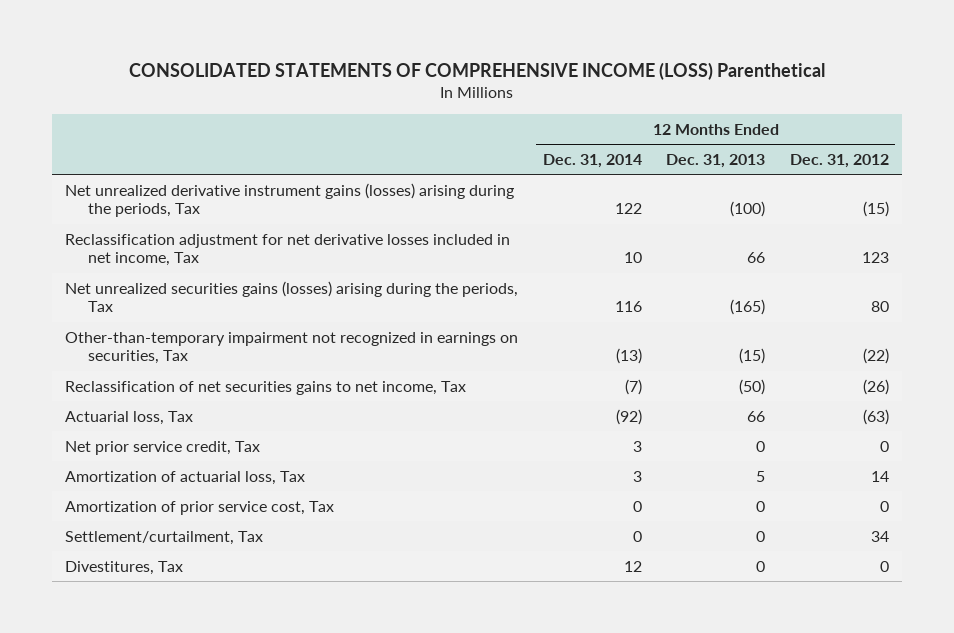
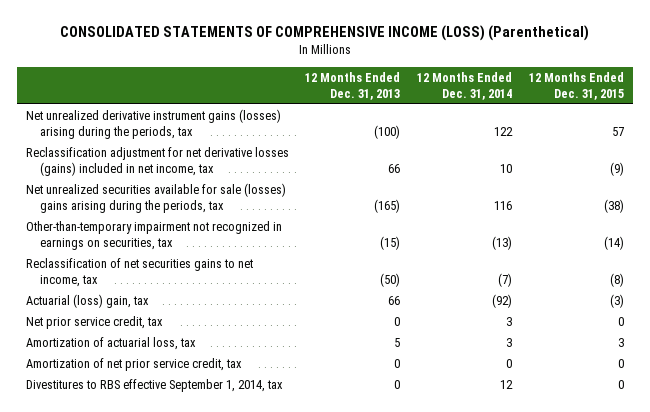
[128,61,825,80] CONSOLIDATED STATEMENTS OF COMPREHENSIVE INCOME (LOSS) Parenthetical -> [59,24,589,41] CONSOLIDATED STATEMENTS OF COMPREHENSIVE INCOME (LOSS) (Parenthetical)
[790,154,890,169] Dec. 31, 2012 -> none
none -> [529,71,625,100] 12 Months Ended Dec. 31, 2015
[64,530,263,545] Settlement/curtailment, Tax -> none
[64,182,514,218] Net unrealized derivative instrument gains (losses) arising during the periods, Tax -> [25,108,281,139] Net unrealized derivative instrument gains (losses) arising during the periods, tax
[64,233,510,267] Reclassification adjustment for net derivative losses included in net income, Tax -> [25,146,289,176] Reclassification adjustment for net derivative losses (gains) included in net income, tax
[64,280,518,313] Net unrealized securities gains (losses) arising during the periods, Tax -> [25,182,286,213] Net unrealized securities available for sale (losses) gains arising during the periods, tax
[64,331,518,365] Other-than-temporary impairment not recognized in earnings on securities, Tax -> [25,220,282,250] Other-than-temporary impairment not recognized in earnings on securities, tax
[64,380,466,395] Reclassification of net securities gains to net income, Tax -> [25,257,253,287] Reclassification of net securities gains to net income, tax
[64,410,193,425] Actuarial loss, Tax -> [25,293,149,308] Actuarial (loss) gain, tax
[64,440,260,455] Net prior service credit, Tax -> [25,315,163,329] Net prior service credit, tax
[64,470,305,485] Amortization of actuarial loss, Tax -> [25,336,196,350] Amortization of actuarial loss, tax
[64,500,334,515] Amortization of prior service cost, Tax -> [25,357,242,371] Amortization of net prior service credit, tax
[64,560,183,575] Divestitures, Tax -> [25,378,283,392] Divestitures to RBS effective September 1, 2014, tax

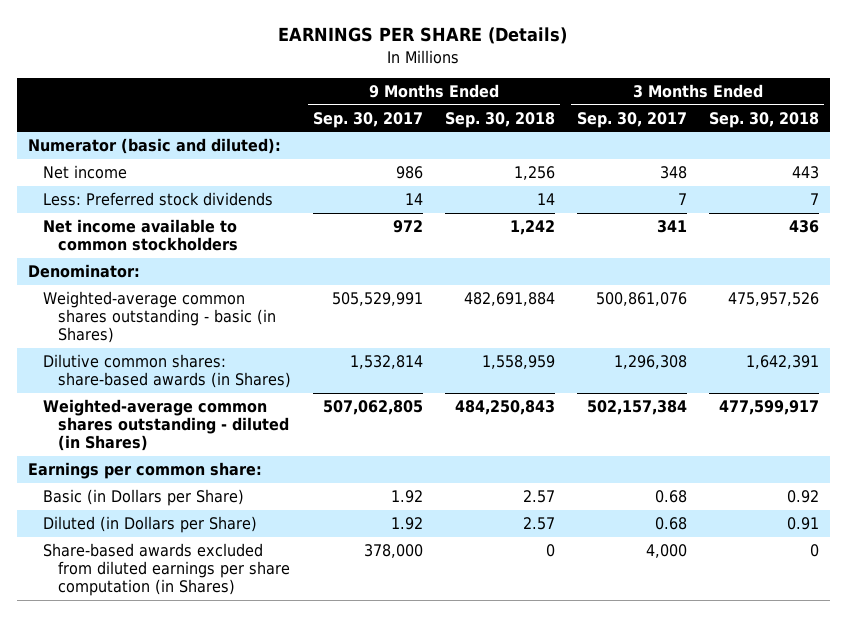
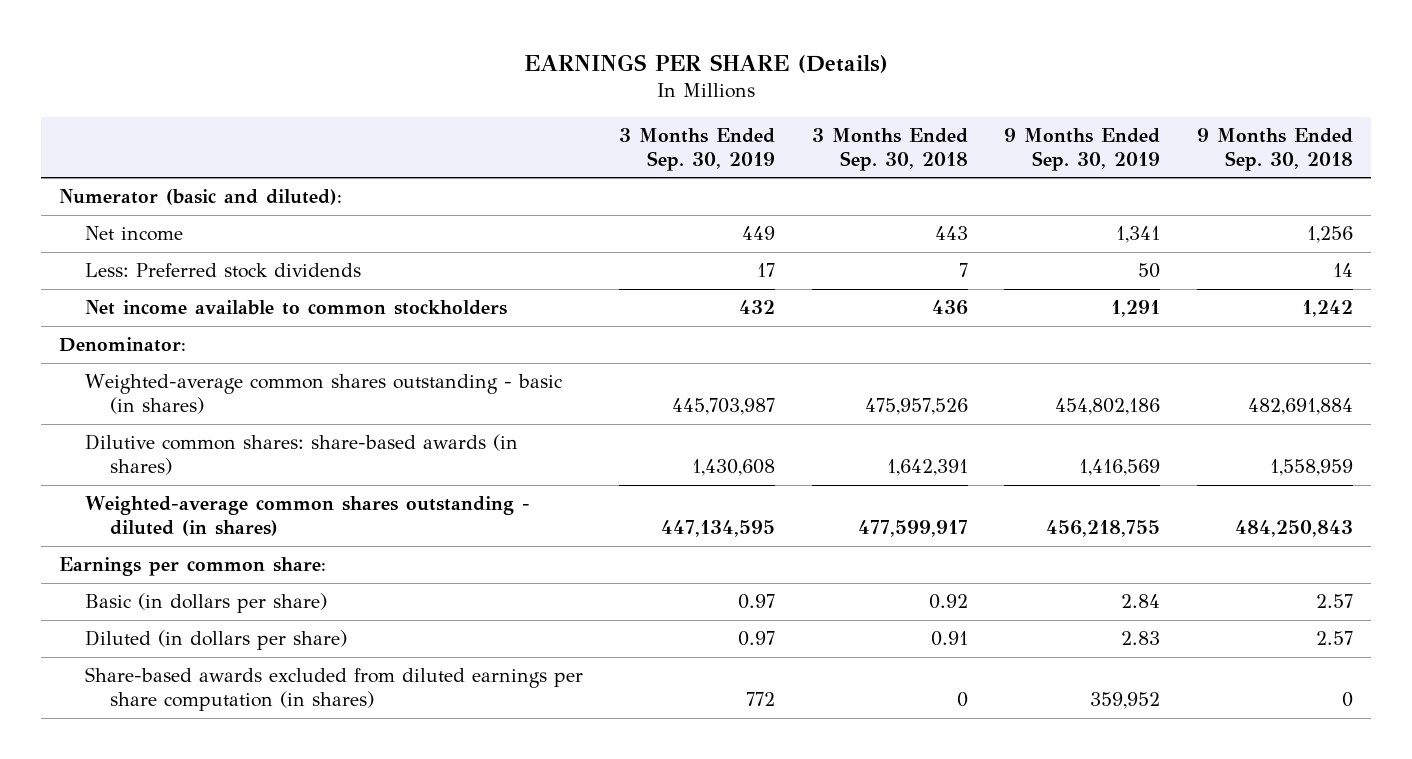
[313,111,424,128] Sep. 30, 2017 -> none
[576,111,687,128] Sep. 30, 2017 -> none
none -> [619,127,776,171] 3 Months Ended Sep. 30, 2019
none -> [1004,127,1161,171] 9 Months Ended Sep. 30, 2019
[43,291,277,344] Weighted-average common shares outstanding - basic (in Shares) -> [84,374,562,415] Weighted-average common shares outstanding - basic (in shares)
[43,354,292,389] Dilutive common shares: share-based awards (in Shares) -> [84,434,518,476] Dilutive common shares: share-based awards (in shares)
[43,399,290,452] Weighted-average common shares outstanding - diluted (in Shares) -> [84,496,530,537] Weighted-average common shares outstanding - diluted (in shares)
[43,489,245,507] Basic (in Dollars per Share) -> [84,593,327,614] Basic (in dollars per share)
[43,516,258,534] Diluted (in Dollars per Share) -> [84,630,347,651] Diluted (in dollars per share)
[43,543,291,597] Share-based awards excluded from diluted earnings per share computation (in Shares) -> [84,667,583,712] Share-based awards excluded from diluted earnings per share computation (in shares)

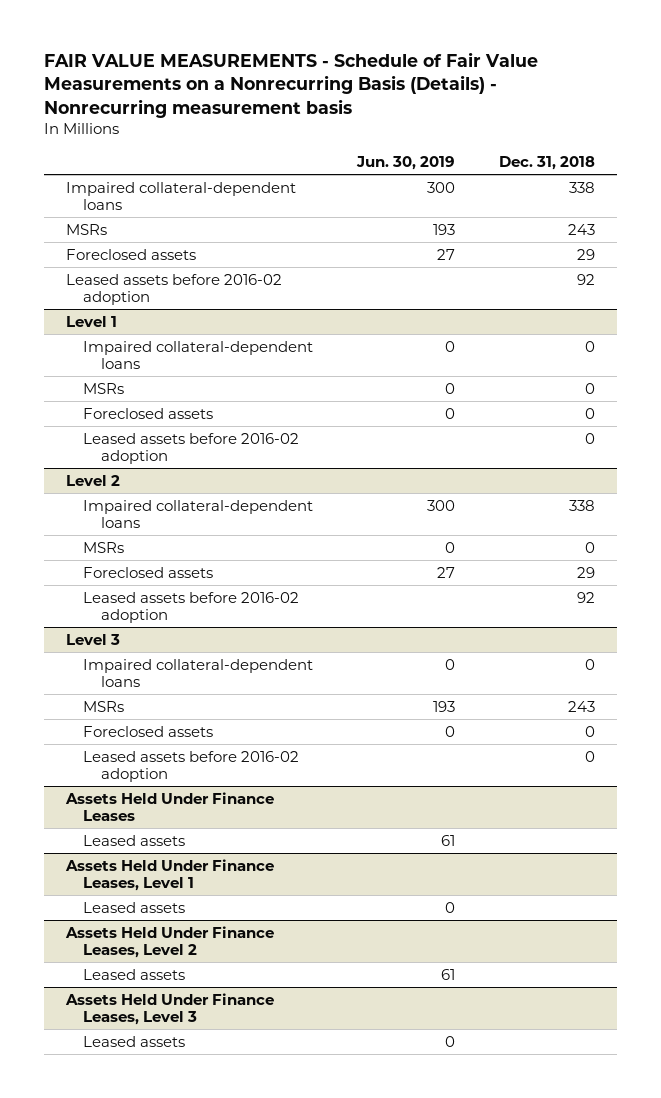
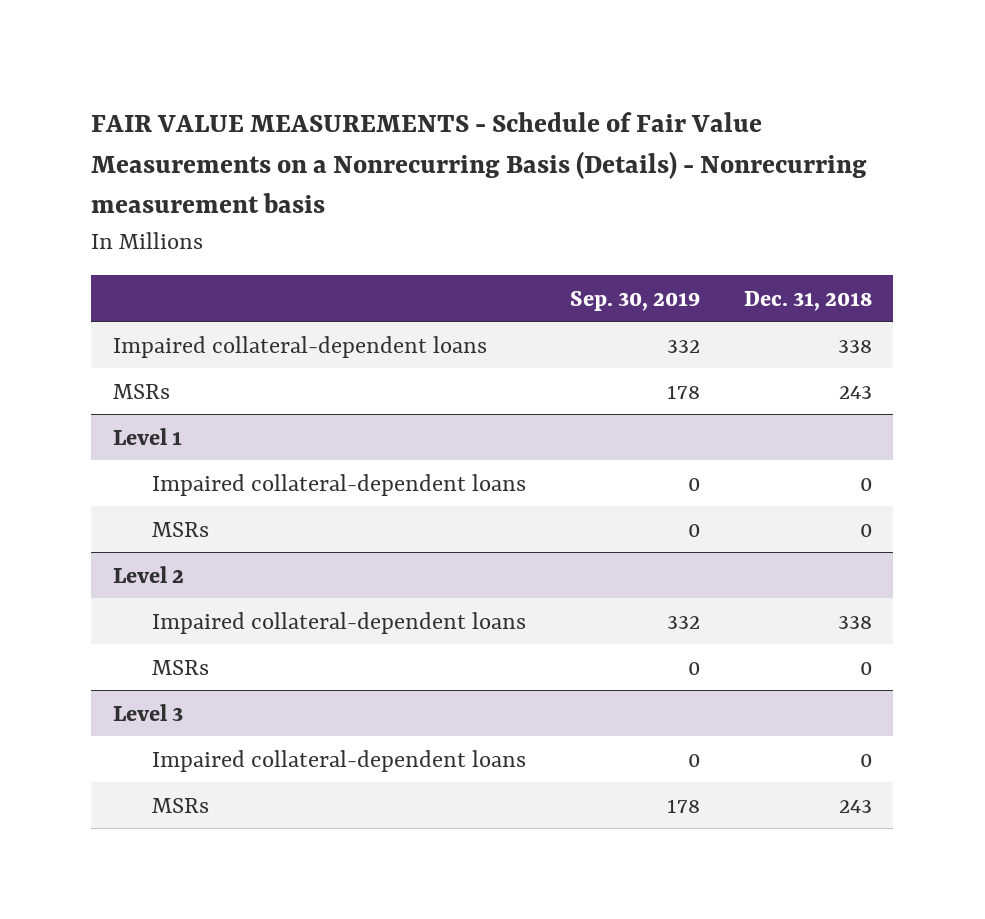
[356,155,456,170] Jun. 30, 2019 -> none
none -> [569,290,700,311] Sep. 30, 2019
[65,248,196,260] Foreclosed assets -> none
[65,273,282,306] Leased assets before 2016-02 adoption -> none
[83,407,214,419] Foreclosed assets -> none
[83,432,300,465] Leased assets before 2016-02 adoption -> none
[83,566,214,578] Foreclosed assets -> none
[83,591,300,624] Leased assets before 2016-02 adoption -> none
[83,725,214,737] Foreclosed assets -> none
[83,750,300,783] Leased assets before 2016-02 adoption -> none
[64,791,274,822] Assets Held Under Finance Leases -> none
[83,834,186,846] Leased assets -> none
[64,858,274,892] Assets Held Under Finance Leases, Level 1 -> none
[83,901,186,913] Leased assets -> none
[64,925,274,959] Assets Held Under Finance Leases, Level 2 -> none
[83,968,186,980] Leased assets -> none
[64,992,274,1026] Assets Held Under Finance Leases, Level 3 -> none
[83,1035,186,1047] Leased assets -> none

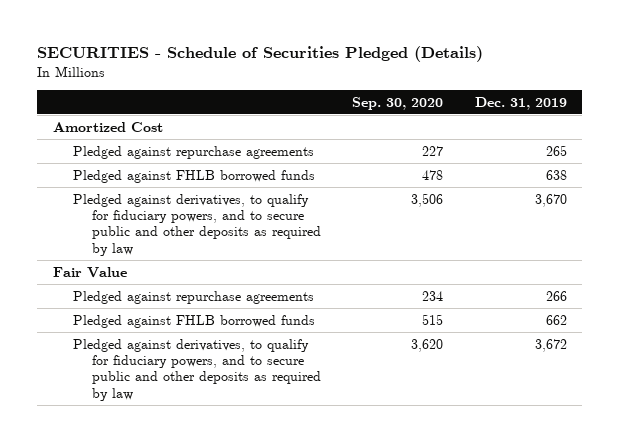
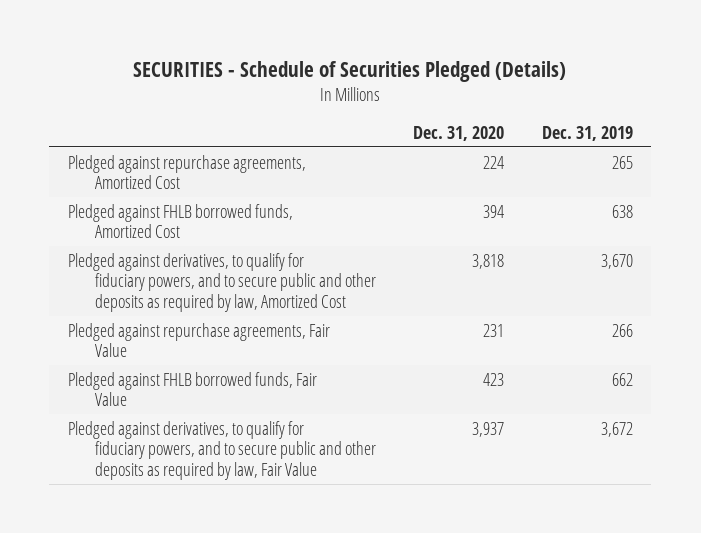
[352,96,444,110] Sep. 30, 2020 -> none
none -> [413,125,505,141] Dec. 31, 2020
[52,121,163,132] Amortized Cost -> none
[52,266,127,278] Fair Value -> none
[72,145,314,159] Pledged against repurchase agreements -> [68,154,307,190] Pledged against repurchase agreements, Amortized Cost
[72,169,315,183] Pledged against FHLB borrowed funds -> [68,203,294,239] Pledged against FHLB borrowed funds, Amortized Cost
[72,193,322,256] Pledged against derivatives, to qualify for fiduciary powers, and to secure public and other deposits as required by law -> [68,252,377,313] Pledged against derivatives, to qualify for fiduciary powers, and to secure public and other deposits as required by law, Amortized Cost
[72,290,314,304] Pledged against repurchase agreements -> [68,322,331,358] Pledged against repurchase agreements, Fair Value
[72,314,315,328] Pledged against FHLB borrowed funds -> [68,371,318,407] Pledged against FHLB borrowed funds, Fair Value
[72,338,322,401] Pledged against derivatives, to qualify for fiduciary powers, and to secure public and other deposits as required by law -> [68,420,377,481] Pledged against derivatives, to qualify for fiduciary powers, and to secure public and other deposits as required by law, Fair Value

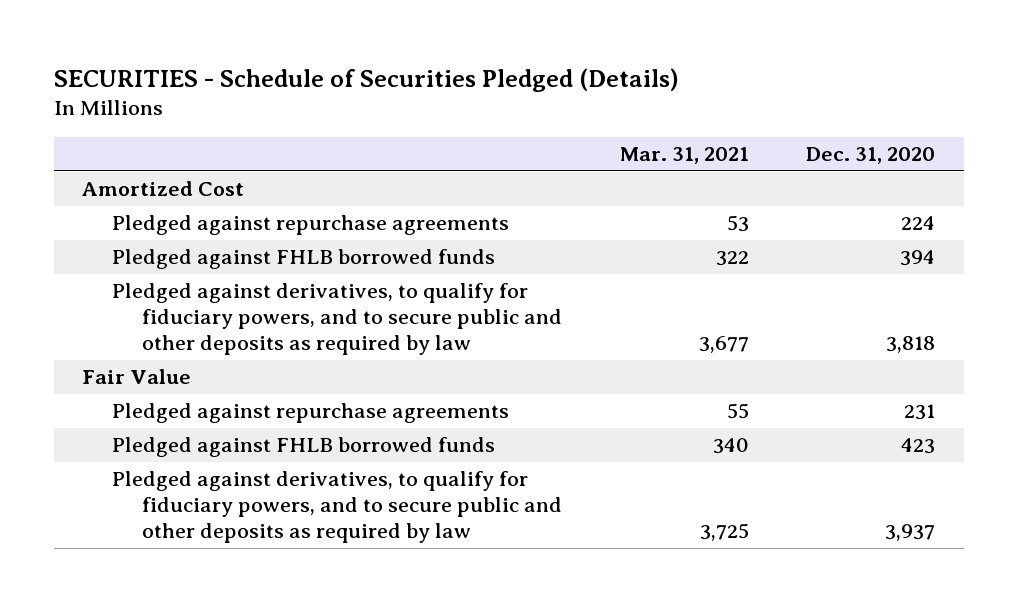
[541,125,633,141] Dec. 31, 2019 -> none
none -> [619,147,749,165] Mar. 31, 2021
none -> [82,181,245,197] Amortized Cost
[68,154,307,190] Pledged against repurchase agreements, Amortized Cost -> [112,215,510,236] Pledged against repurchase agreements
[68,203,294,239] Pledged against FHLB borrowed funds, Amortized Cost -> [112,249,496,270] Pledged against FHLB borrowed funds
[68,252,377,313] Pledged against derivatives, to qualify for fiduciary powers, and to secure public and other deposits as required by law, Amortized Cost -> [112,283,563,355] Pledged against derivatives, to qualify for fiduciary powers, and to secure public and other deposits as required by law
none -> [82,369,192,385] Fair Value
[68,322,331,358] Pledged against repurchase agreements, Fair Value -> [112,403,510,424] Pledged against repurchase agreements
[68,371,318,407] Pledged against FHLB borrowed funds, Fair Value -> [112,437,496,458] Pledged against FHLB borrowed funds
[68,420,377,481] Pledged against derivatives, to qualify for fiduciary powers, and to secure public and other deposits as required by law, Fair Value -> [112,471,563,543] Pledged against derivatives, to qualify for fiduciary powers, and to secure public and other deposits as required by law

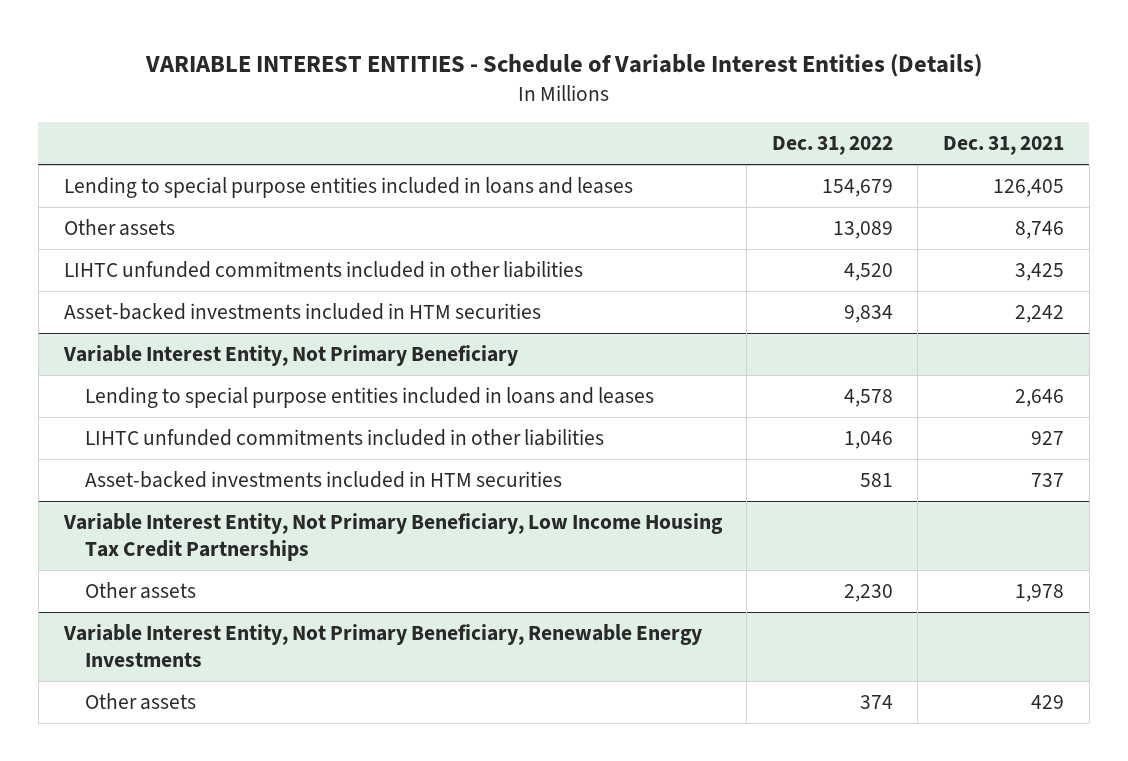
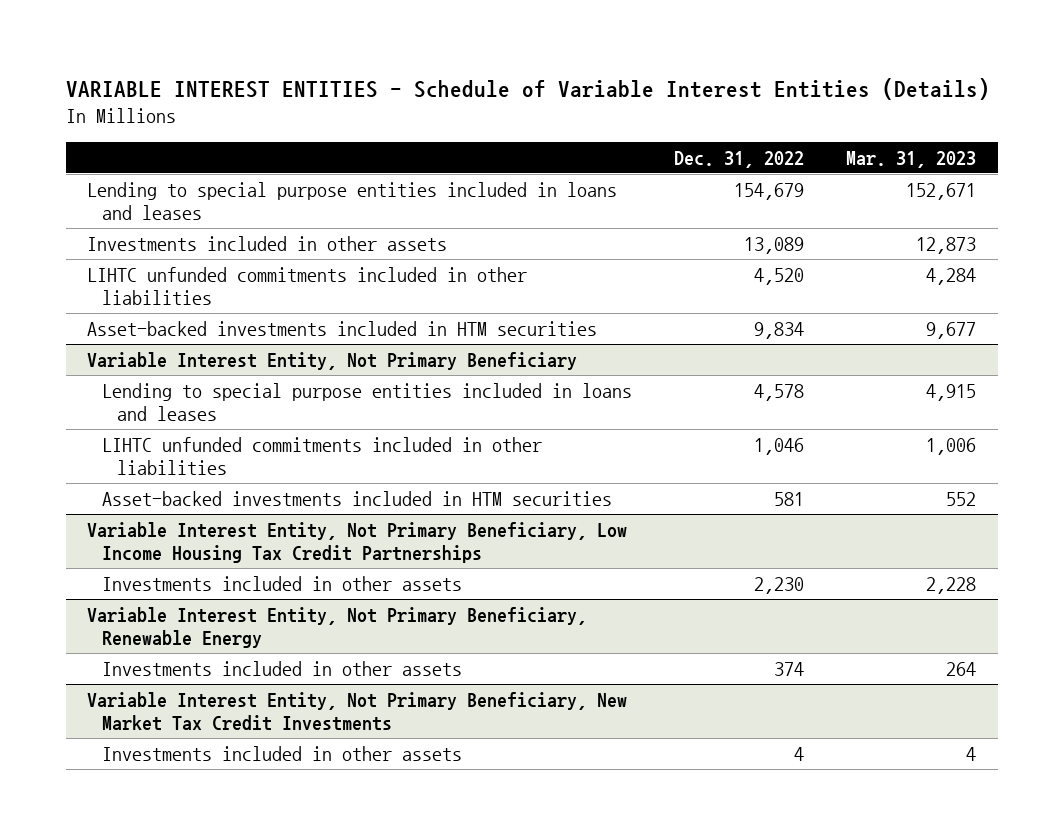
[942,136,1064,156] Dec. 31, 2021 -> none
none -> [846,150,977,168] Mar. 31, 2023
[63,218,175,236] Other assets -> [86,235,447,251] Investments included in other assets
[84,581,196,599] Other assets -> [101,575,462,591] Investments included in other assets
[62,623,702,667] Variable Interest Entity, Not Primary Beneficiary, Renewable Energy Investments -> [86,606,587,648] Variable Interest Entity, Not Primary Beneficiary, Renewable Energy
[84,692,196,710] Other assets -> [101,660,462,676] Investments included in other assets
none -> [86,691,627,731] Variable Interest Entity, Not Primary Beneficiary, New Market Tax Credit Investments
none -> [101,745,462,761] Investments included in other assets

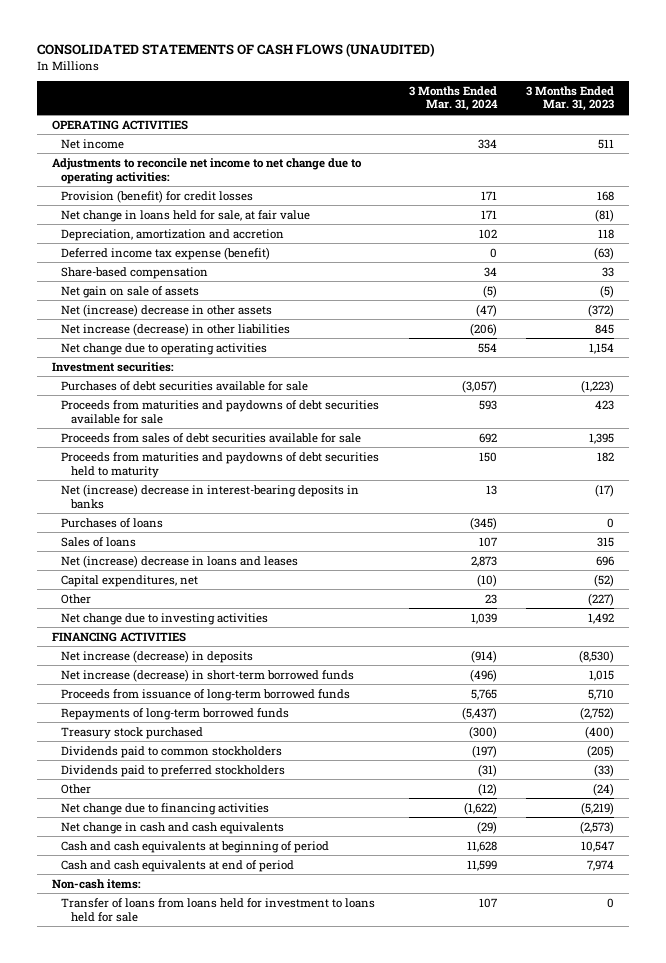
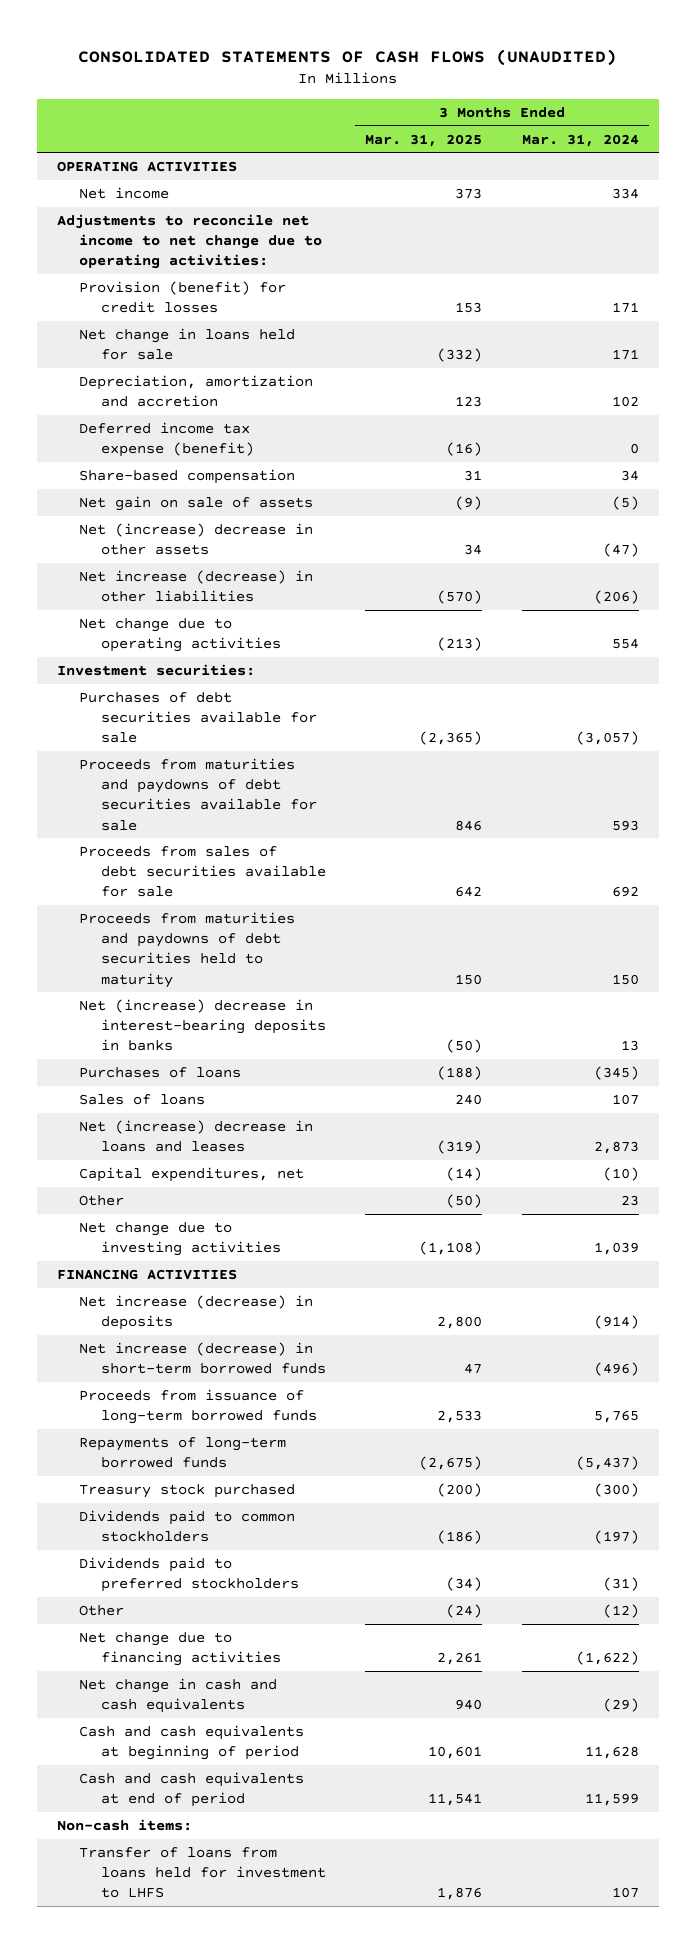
[526,85,615,112] 3 Months Ended Mar. 31, 2023 -> none
none -> [365,133,483,147] Mar. 31, 2025
[61,209,311,222] Net change in loans held for sale, at fair value -> [78,328,295,361] Net change in loans held for sale
[61,897,376,922] Transfer of loans from loans held for investment to loans held for sale -> [78,1847,326,1899] Transfer of loans from loans held for investment to LHFS

